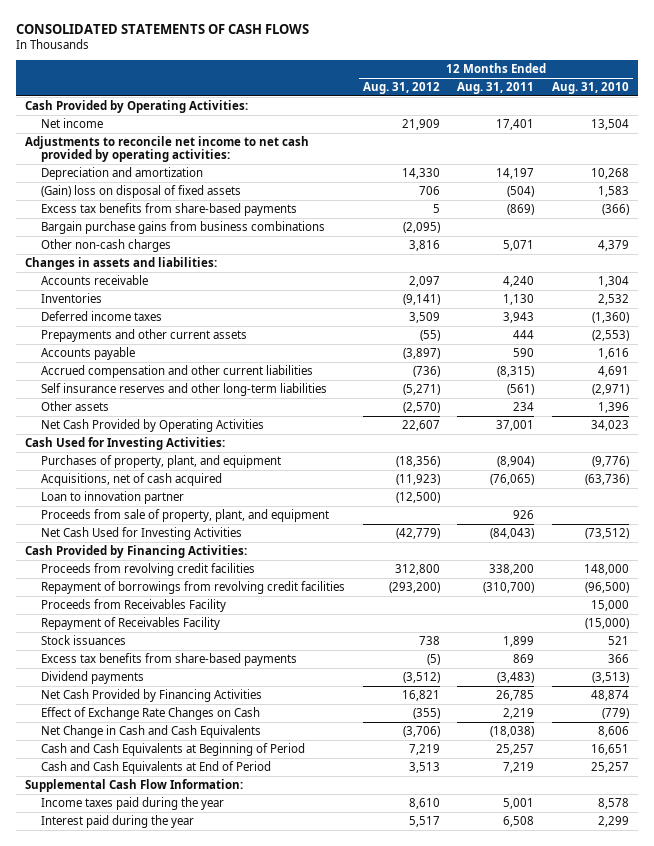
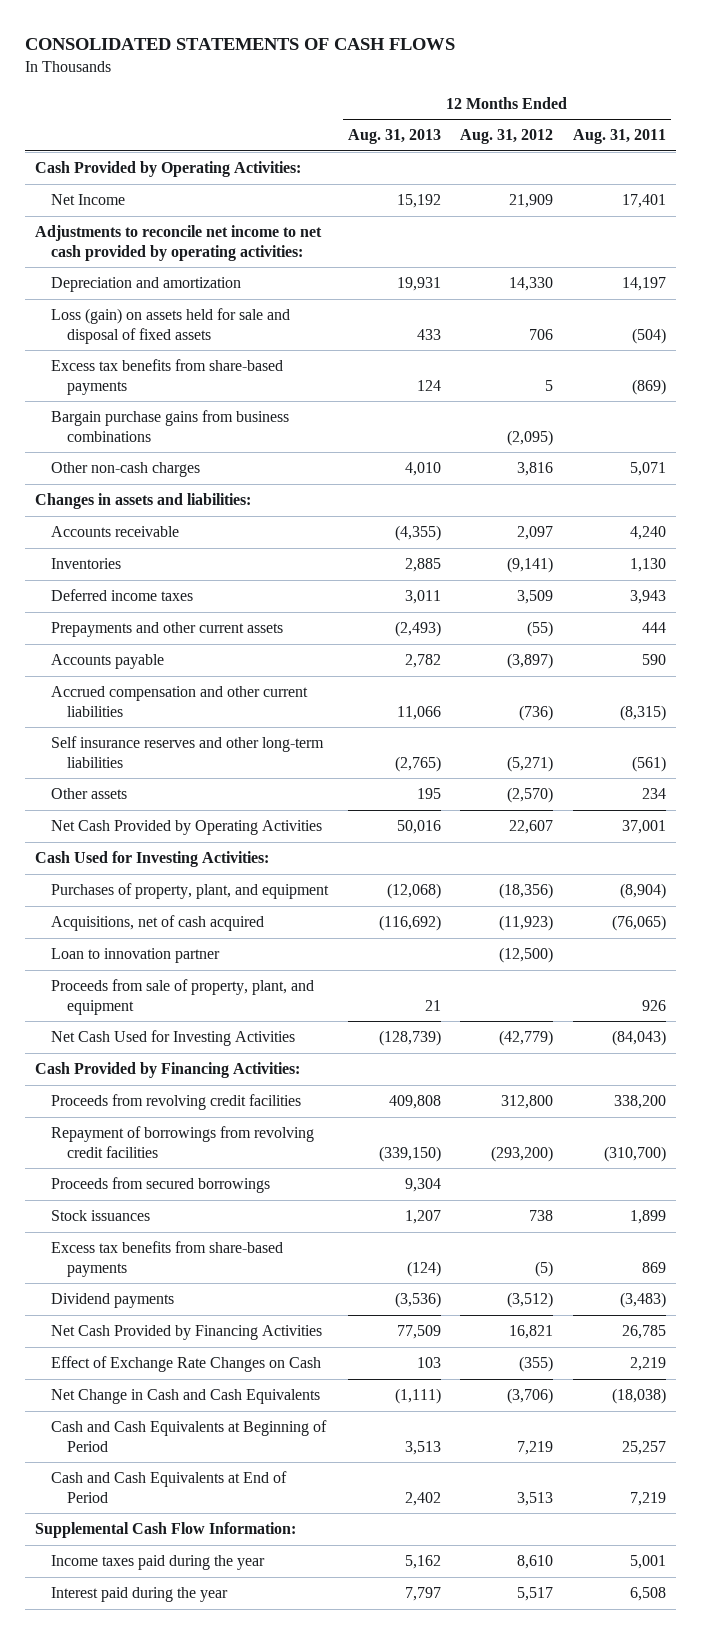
[552,82,630,95] Aug. 31, 2010 -> none
none -> [347,129,441,145] Aug. 31, 2013
[41,117,104,128] Net income -> [51,193,126,205] Net Income
[41,184,242,198] (Gain) loss on disposal of fixed assets -> [51,307,291,344] Loss (gain) on assets held for sale and disposal of fixed assets
[41,616,221,630] Repayment of Receivables Facility -> none
[41,598,227,612] Proceeds from Receivables Facility -> [51,1176,271,1193] Proceeds from secured borrowings

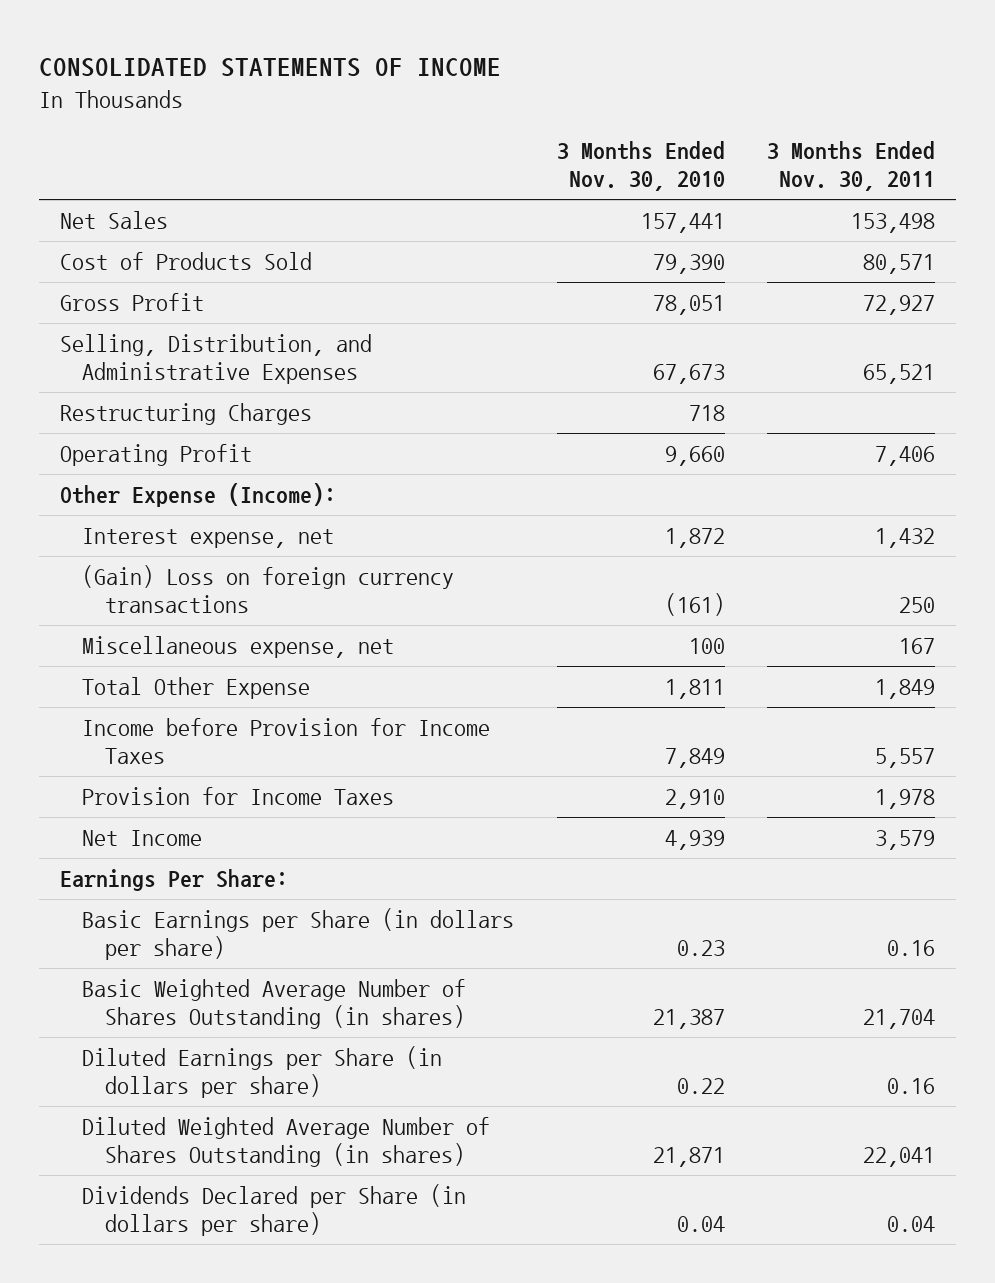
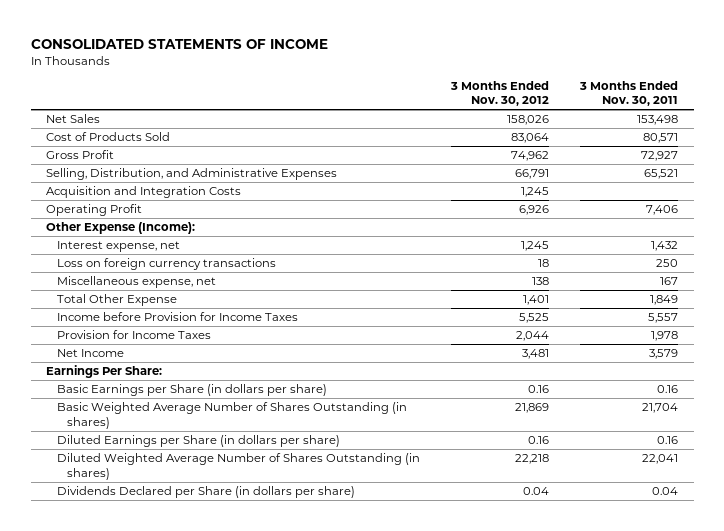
[556,141,725,192] 3 Months Ended Nov. 30, 2010 -> none
none -> [449,80,549,107] 3 Months Ended Nov. 30, 2012
[60,403,313,426] Restructuring Charges -> none
none -> [46,186,242,199] Acquisition and Integration Costs
[82,565,455,613] (Gain) Loss on foreign currency transactions -> [56,258,276,271] Loss on foreign currency transactions

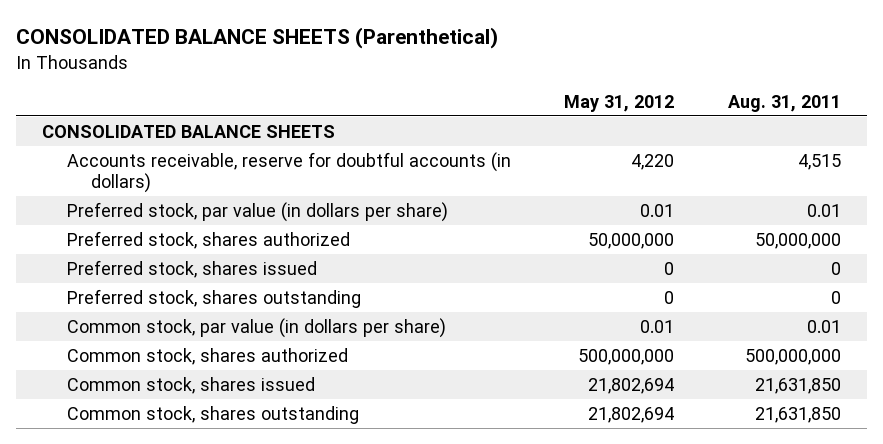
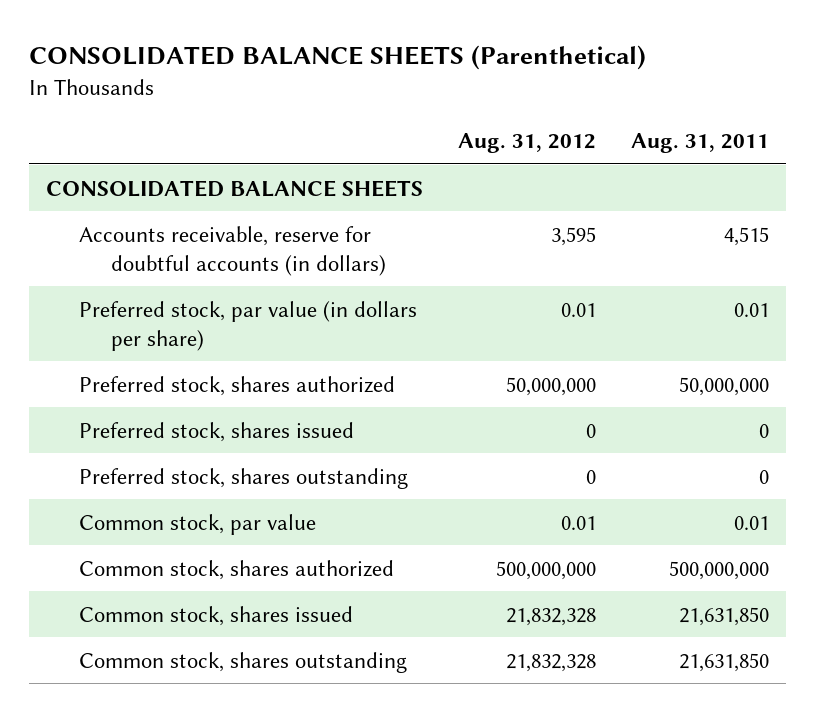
[564,94,675,112] May 31, 2012 -> none
none -> [457,133,596,154] Aug. 31, 2012
[66,317,446,338] Common stock, par value (in dollars per share) -> [78,513,316,535] Common stock, par value

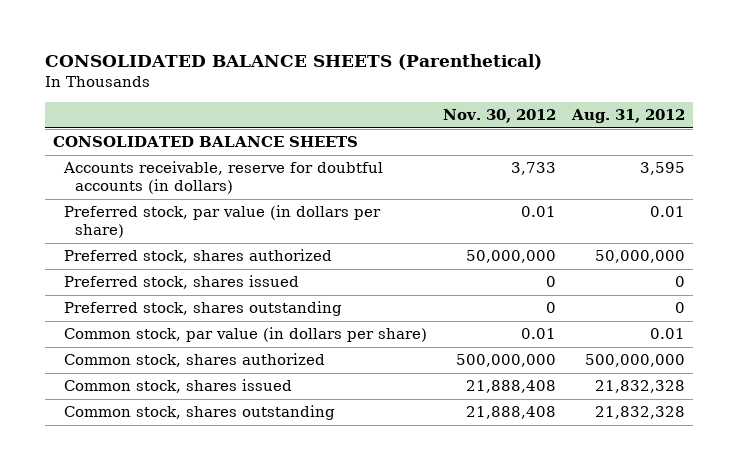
[630,133,769,154] Aug. 31, 2011 -> none
none -> [442,109,556,124] Nov. 30, 2012
[78,513,316,535] Common stock, par value -> [63,327,427,343] Common stock, par value (in dollars per share)

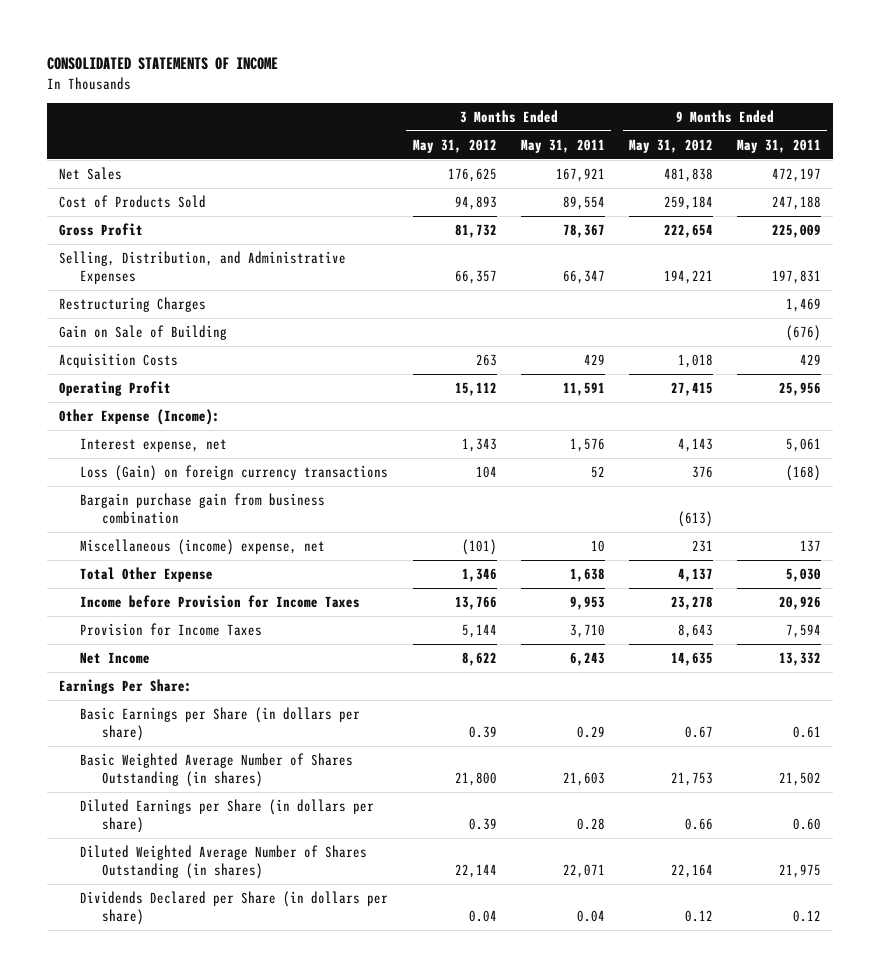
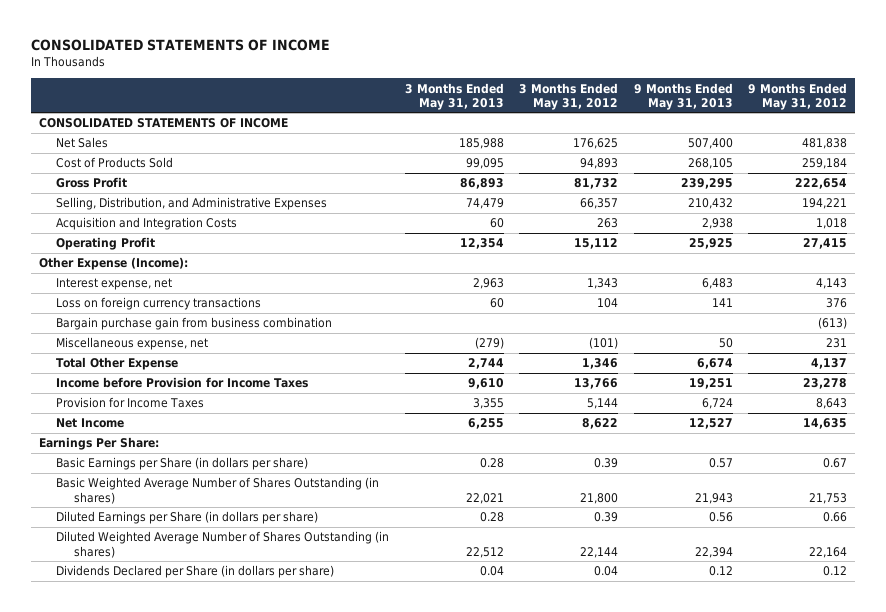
[520,138,605,153] May 31, 2011 -> none
[736,138,821,153] May 31, 2011 -> none
none -> [404,82,504,110] 3 Months Ended May 31, 2013
none -> [633,82,733,110] 9 Months Ended May 31, 2013
none -> [38,118,288,129] CONSOLIDATED STATEMENTS OF INCOME
[59,296,207,312] Restructuring Charges -> none
[59,324,228,340] Gain on Sale of Building -> none
[59,352,179,368] Acquisition Costs -> [56,217,238,231] Acquisition and Integration Costs
[80,464,389,481] Loss (Gain) on foreign currency transactions -> [56,297,262,311] Loss on foreign currency transactions
[80,538,326,555] Miscellaneous (income) expense, net -> [56,337,209,351] Miscellaneous expense, net

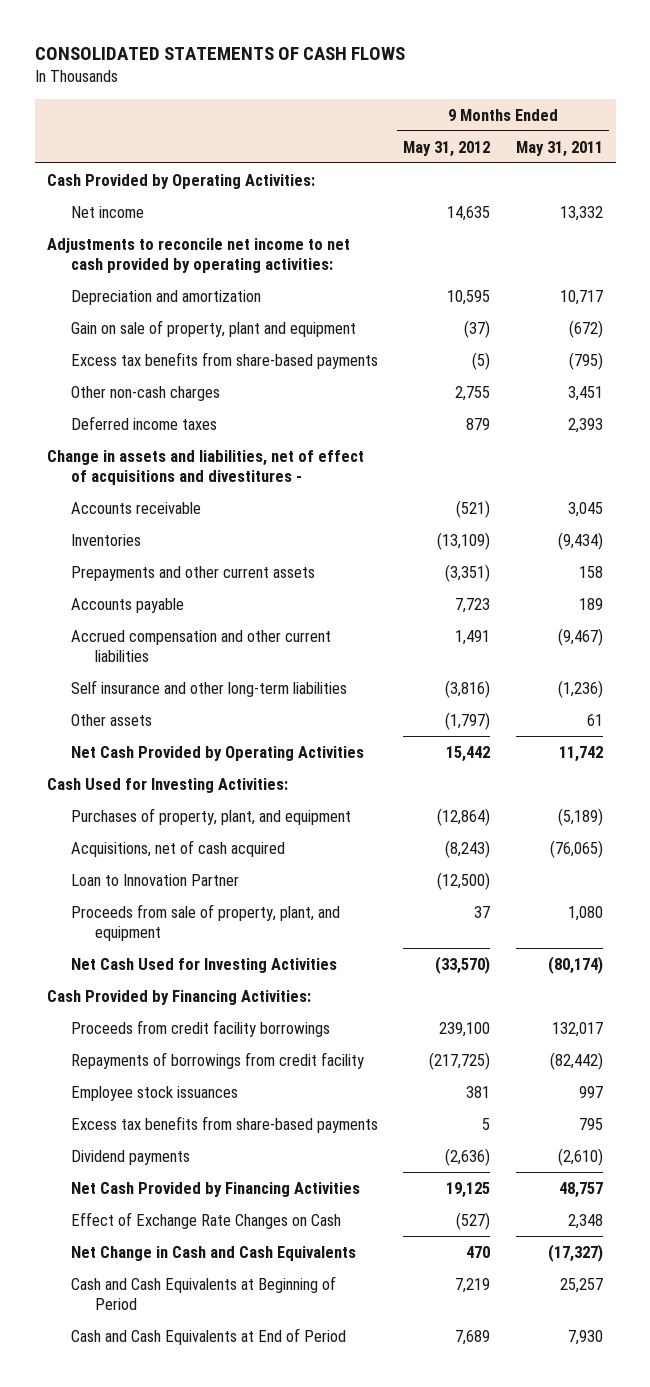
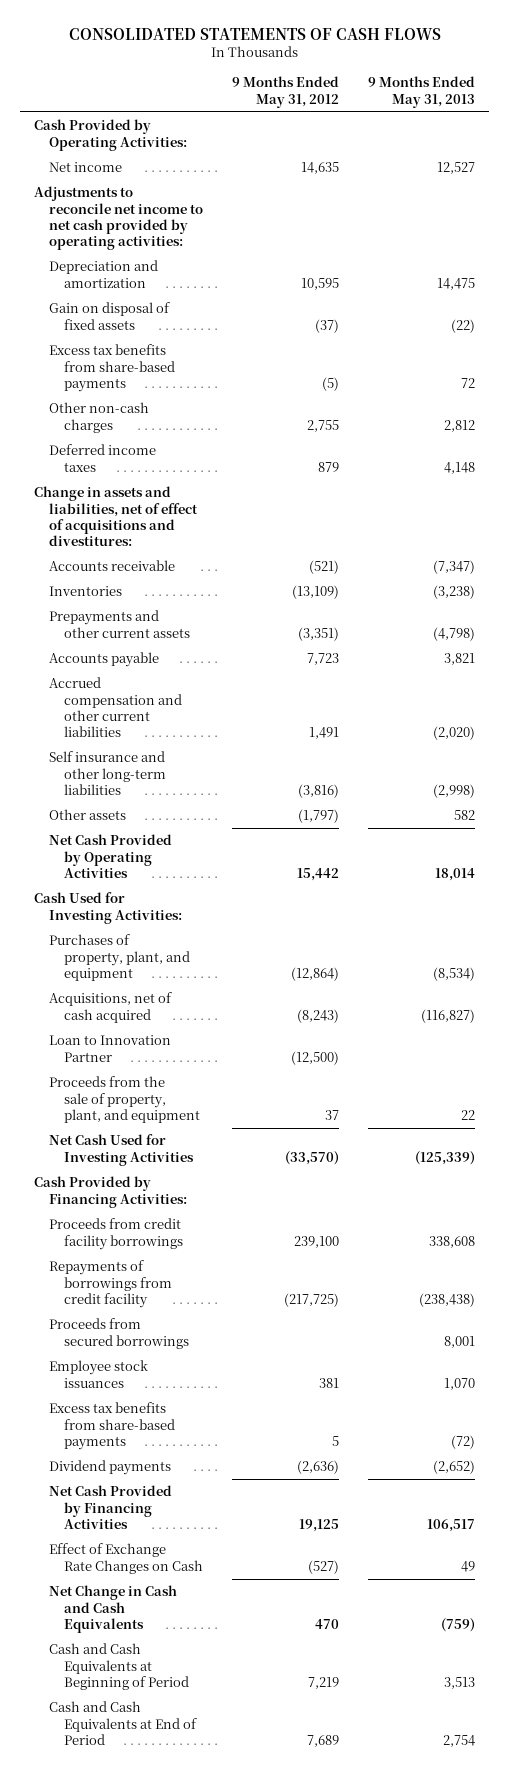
[515,140,603,157] May 31, 2011 -> none
none -> [367,76,475,108] 9 Months Ended May 31, 2013
[71,319,357,337] Gain on sale of property, plant and equipment -> [49,302,171,330] Gain on disposal of fixed assets
[47,449,365,486] Change in assets and liabilities, net of effect of acquisitions and divestitures - -> [34,486,199,547] Change in assets and liabilities, net of effect of acquisitions and divestitures:
[71,903,341,942] Proceeds from sale of property, plant, and equipment -> [49,1076,201,1123] Proceeds from the sale of property, plant, and equipment
none -> [49,1318,190,1349] Proceeds from secured borrowings

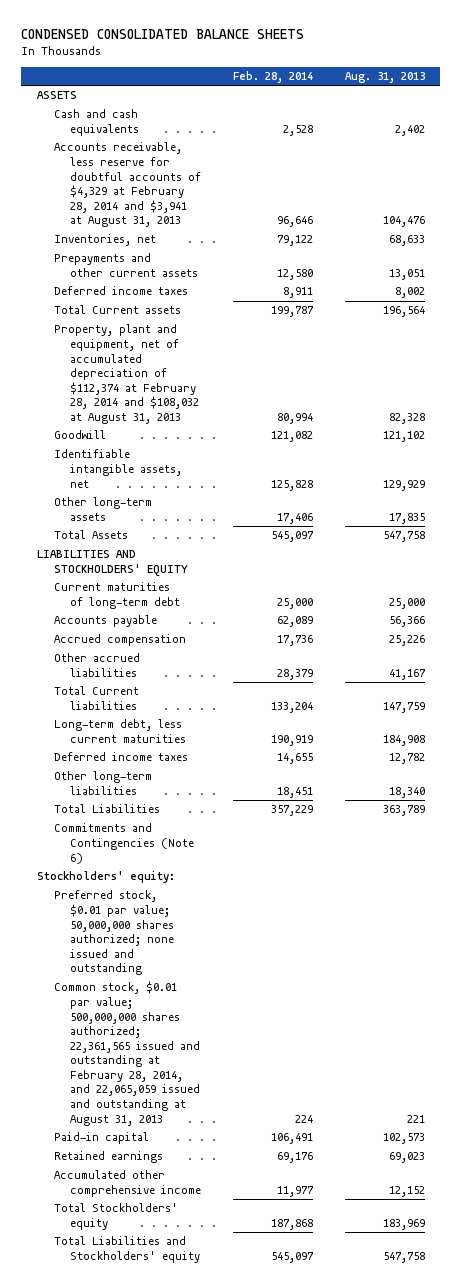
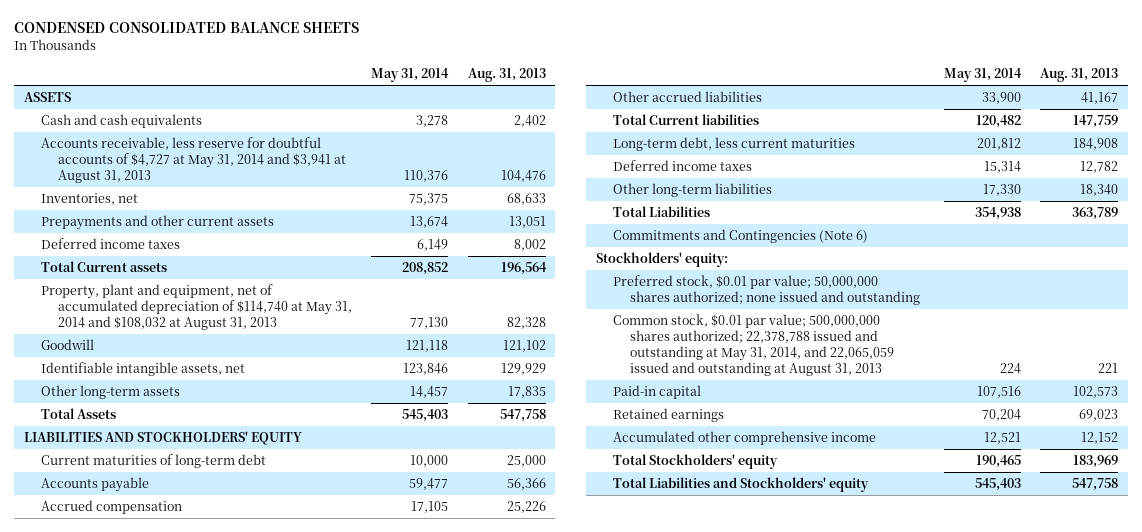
[232,70,313,83] Feb. 28, 2014 -> none
none -> [371,68,450,83] May 31, 2014
[53,142,202,228] Accounts receivable, less reserve for doubtful accounts of $4,329 at February 28, 2014 and $3,941 at August 31, 2013 -> [40,137,347,183] Accounts receivable, less reserve for doubtful accounts of $4,727 at May 31, 2014 and $3,941 at August 31, 2013
[53,324,200,424] Property, plant and equipment, net of accumulated depreciation of $112,374 at February 28, 2014 and $108,032 at August 31, 2013 -> [40,284,353,330] Property, plant and equipment, net of accumulated depreciation of $114,740 at May 31, 2014 and $108,032 at August 31, 2013
[53,981,201,1126] Common stock, $0.01 par value; 500,000,000 shares authorized; 22,361,565 issued and outstanding at February 28, 2014, and 22,065,059 issued and outstanding at August 31, 2013 -> [613,314,895,376] Common stock, $0.01 par value; 500,000,000 shares authorized; 22,378,788 issued and outstanding at May 31, 2014, and 22,065,059 issued and outstanding at August 31, 2013

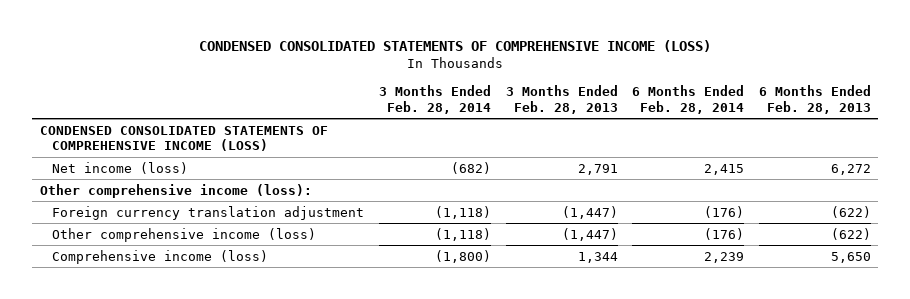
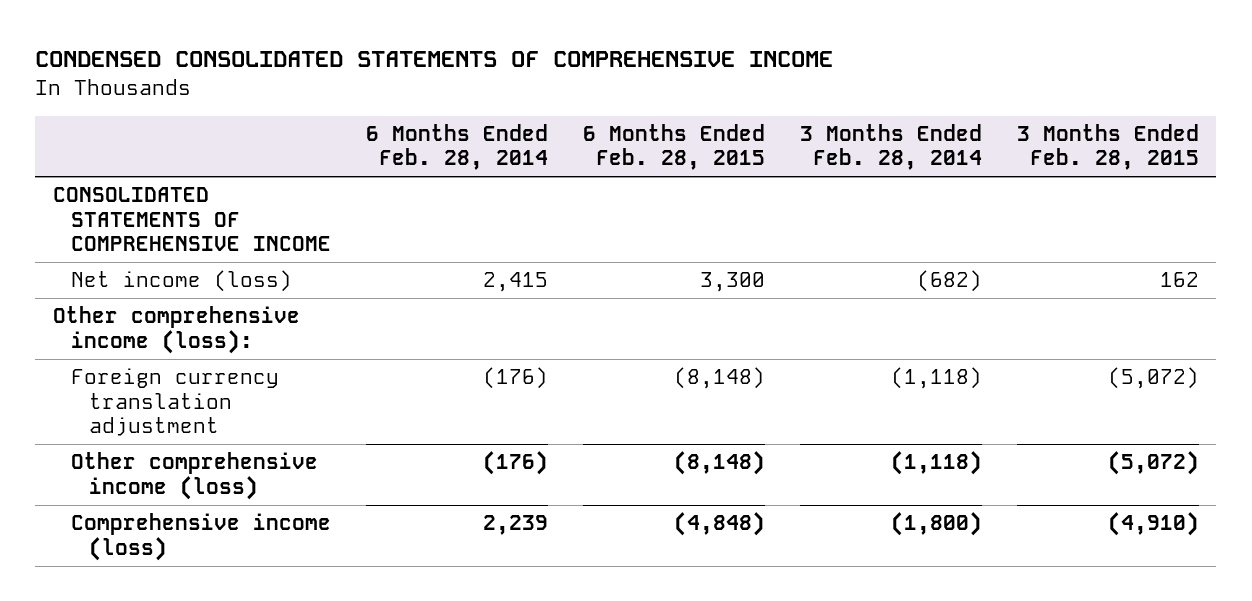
[199,40,712,53] CONDENSED CONSOLIDATED STATEMENTS OF COMPREHENSIVE INCOME (LOSS) -> [35,51,834,68] CONDENSED CONSOLIDATED STATEMENTS OF COMPREHENSIVE INCOME
[505,84,618,114] 3 Months Ended Feb. 28, 2013 -> none
[758,84,871,114] 6 Months Ended Feb. 28, 2013 -> none
none -> [582,124,765,171] 6 Months Ended Feb. 28, 2015
none -> [1016,124,1199,171] 3 Months Ended Feb. 28, 2015
[39,125,328,152] CONDENSED CONSOLIDATED STATEMENTS OF COMPREHENSIVE INCOME (LOSS) -> [52,187,332,252] CONSOLIDATED STATEMENTS OF COMPREHENSIVE INCOME

